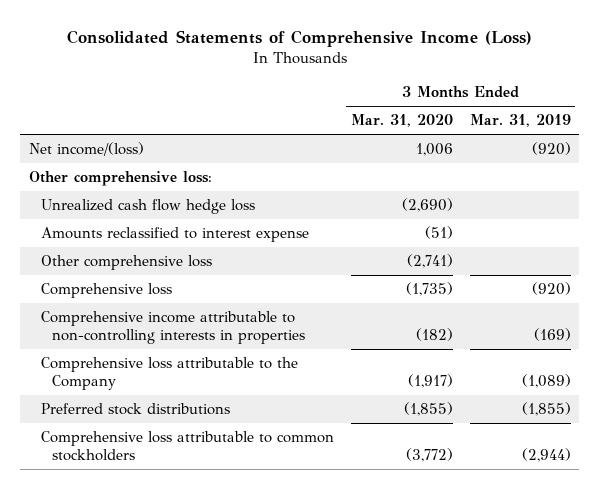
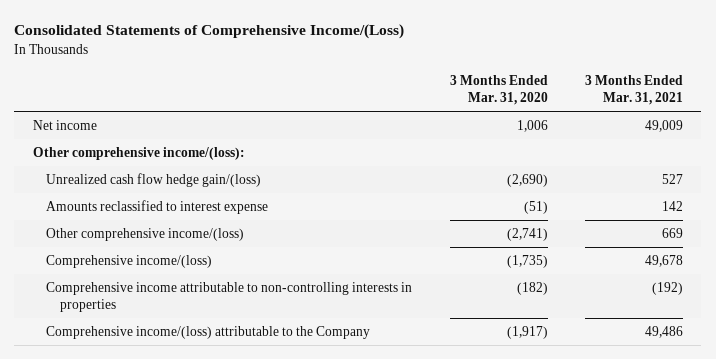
[66,30,532,48] Consolidated Statements of Comprehensive Income (Loss) -> [14,24,405,40] Consolidated Statements of Comprehensive Income/(Loss)
[469,114,571,128] Mar. 31, 2019 -> none
none -> [584,75,683,106] 3 Months Ended Mar. 31, 2021
[28,142,144,157] Net income/(loss) -> [32,120,97,131] Net income
[28,171,212,187] Other comprehensive loss: -> [32,147,245,161] Other comprehensive income/(loss):
[40,199,255,215] Unrealized cash flow hedge loss -> [46,173,262,188] Unrealized cash flow hedge gain/(loss)
[40,255,212,271] Other comprehensive loss -> [46,228,245,242] Other comprehensive income/(loss)
[40,283,172,299] Comprehensive loss -> [46,255,213,269] Comprehensive income/(loss)
[40,403,230,416] Preferred stock distributions -> none
[40,431,334,462] Comprehensive loss attributable to common stockholders -> none
[40,357,298,391] Comprehensive loss attributable to the Company -> [46,326,371,340] Comprehensive income/(loss) attributable to the Company

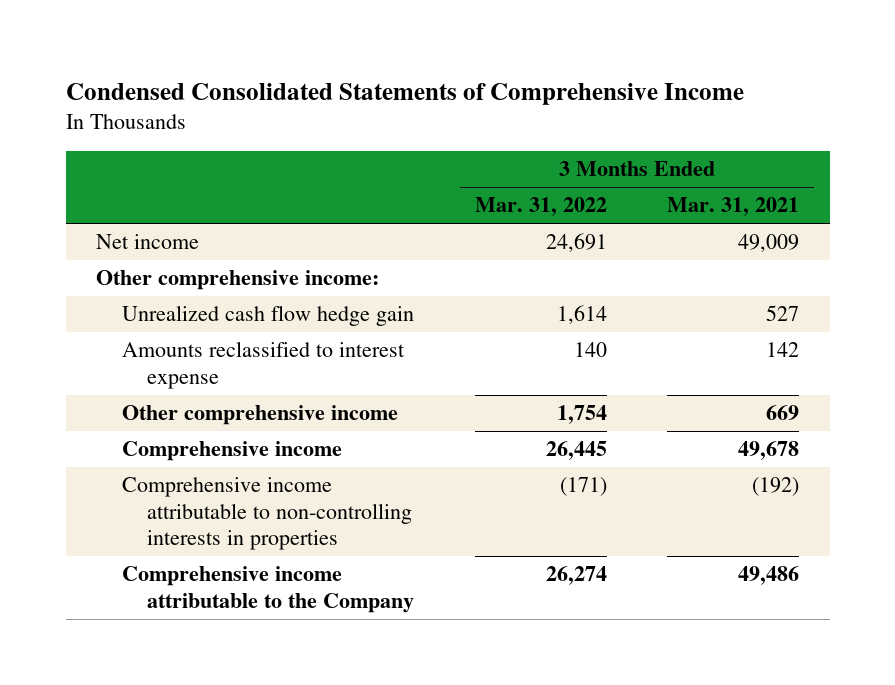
[14,24,405,40] Consolidated Statements of Comprehensive Income/(Loss) -> [65,82,744,105] Condensed Consolidated Statements of Comprehensive Income
[449,75,548,106] 3 Months Ended Mar. 31, 2020 -> none
none -> [474,197,607,217] Mar. 31, 2022
[32,147,245,161] Other comprehensive income/(loss): -> [95,270,379,291] Other comprehensive income:
[46,173,262,188] Unrealized cash flow hedge gain/(loss) -> [121,305,414,327] Unrealized cash flow hedge gain
[46,228,245,242] Other comprehensive income/(loss) -> [121,405,398,426] Other comprehensive income
[46,255,213,269] Comprehensive income/(loss) -> [121,441,342,462] Comprehensive income
[46,326,371,340] Comprehensive income/(loss) attributable to the Company -> [121,566,415,613] Comprehensive income attributable to the Company

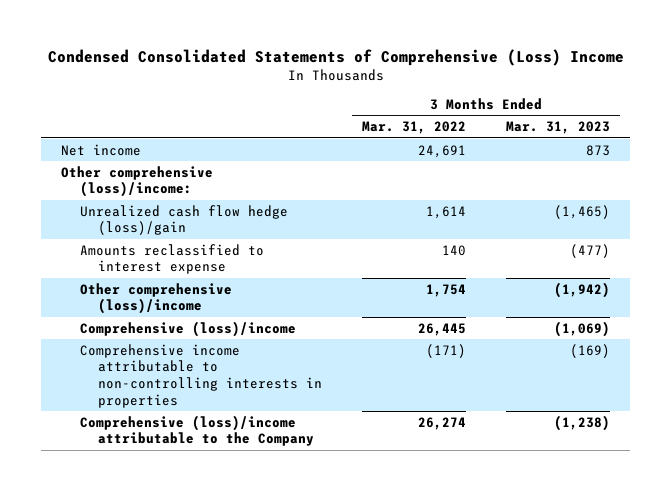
[65,82,744,105] Condensed Consolidated Statements of Comprehensive Income -> [47,49,624,67] Condensed Consolidated Statements of Comprehensive (Loss) Income
[667,197,800,217] Mar. 31, 2021 -> none
none -> [505,121,610,135] Mar. 31, 2023
[95,270,379,291] Other comprehensive income: -> [61,165,214,198] Other comprehensive (loss)/income:
[121,305,414,327] Unrealized cash flow hedge gain -> [79,204,288,236] Unrealized cash flow hedge (loss)/gain
[121,405,398,426] Other comprehensive income -> [79,282,232,315] Other comprehensive (loss)/income
[121,441,342,462] Comprehensive income -> [79,320,296,337] Comprehensive (loss)/income
[121,566,415,613] Comprehensive income attributable to the Company -> [79,414,315,447] Comprehensive (loss)/income attributable to the Company

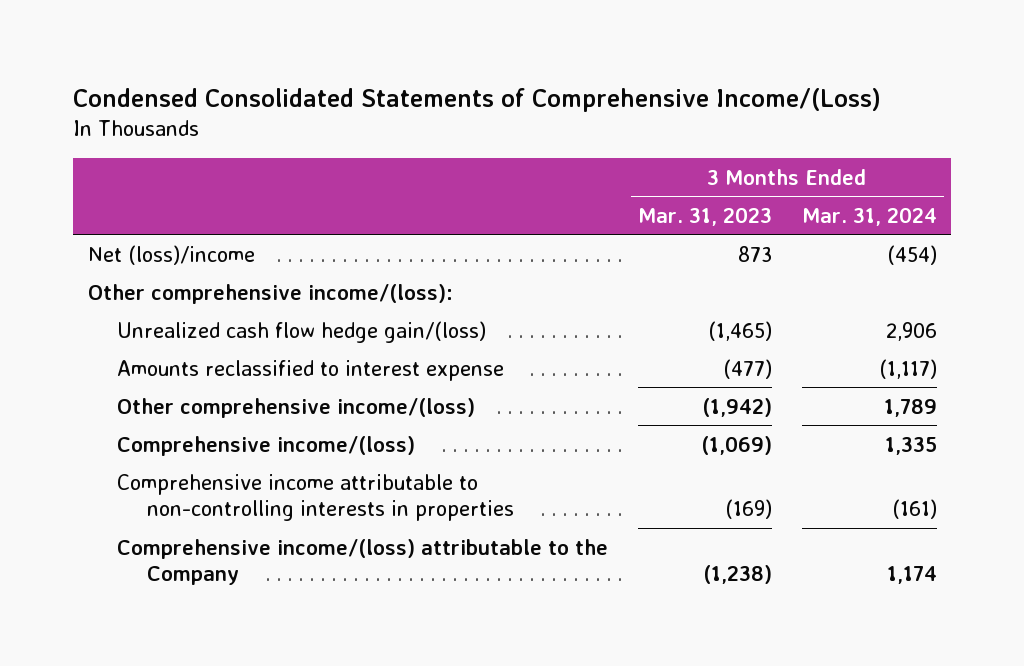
[47,49,624,67] Condensed Consolidated Statements of Comprehensive (Loss) Income -> [72,87,881,112] Condensed Consolidated Statements of Comprehensive Income/(Loss)
[362,121,467,135] Mar. 31, 2022 -> none
none -> [801,206,937,226] Mar. 31, 2024
[61,143,142,156] Net income -> [87,244,255,265] Net (loss)/income
[61,165,214,198] Other comprehensive (loss)/income: -> [87,283,453,304] Other comprehensive income/(loss):
[79,204,288,236] Unrealized cash flow hedge (loss)/gain -> [117,320,487,343] Unrealized cash flow hedge gain/(loss)
[79,282,232,315] Other comprehensive (loss)/income -> [117,397,476,418] Other comprehensive income/(loss)
[79,320,296,337] Comprehensive (loss)/income -> [117,435,416,456] Comprehensive income/(loss)
[79,414,315,447] Comprehensive (loss)/income attributable to the Company -> [117,538,609,586] Comprehensive income/(loss) attributable to the Company

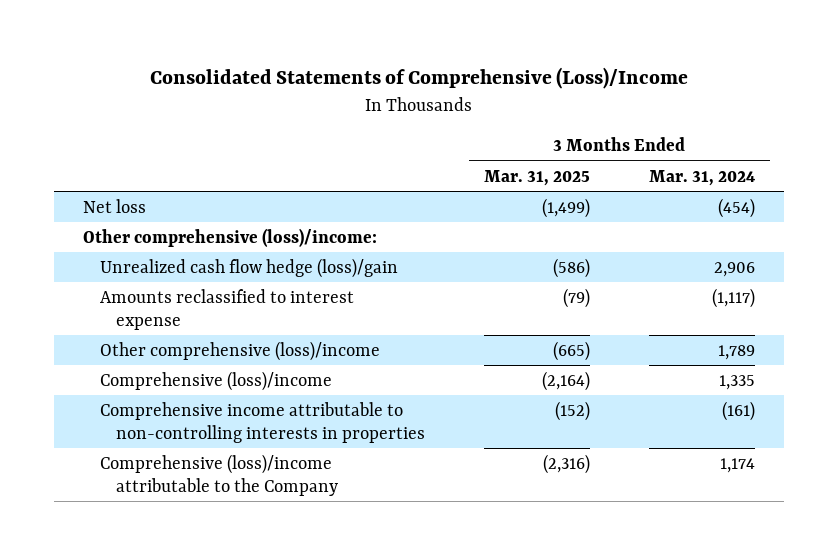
[72,87,881,112] Condensed Consolidated Statements of Comprehensive Income/(Loss) -> [149,67,688,90] Consolidated Statements of Comprehensive (Loss)/Income
[637,206,772,226] Mar. 31, 2023 -> none
none -> [484,169,591,186] Mar. 31, 2025
[87,244,255,265] Net (loss)/income -> [82,198,146,213] Net loss
[87,283,453,304] Other comprehensive income/(loss): -> [82,227,377,247] Other comprehensive (loss)/income:
[117,320,487,343] Unrealized cash flow hedge gain/(loss) -> [99,257,398,278] Unrealized cash flow hedge (loss)/gain
[117,397,476,418] Other comprehensive income/(loss) -> [99,340,380,361] Other comprehensive (loss)/income
[117,435,416,456] Comprehensive income/(loss) -> [99,370,332,391] Comprehensive (loss)/income
[117,538,609,586] Comprehensive income/(loss) attributable to the Company -> [99,453,339,496] Comprehensive (loss)/income attributable to the Company

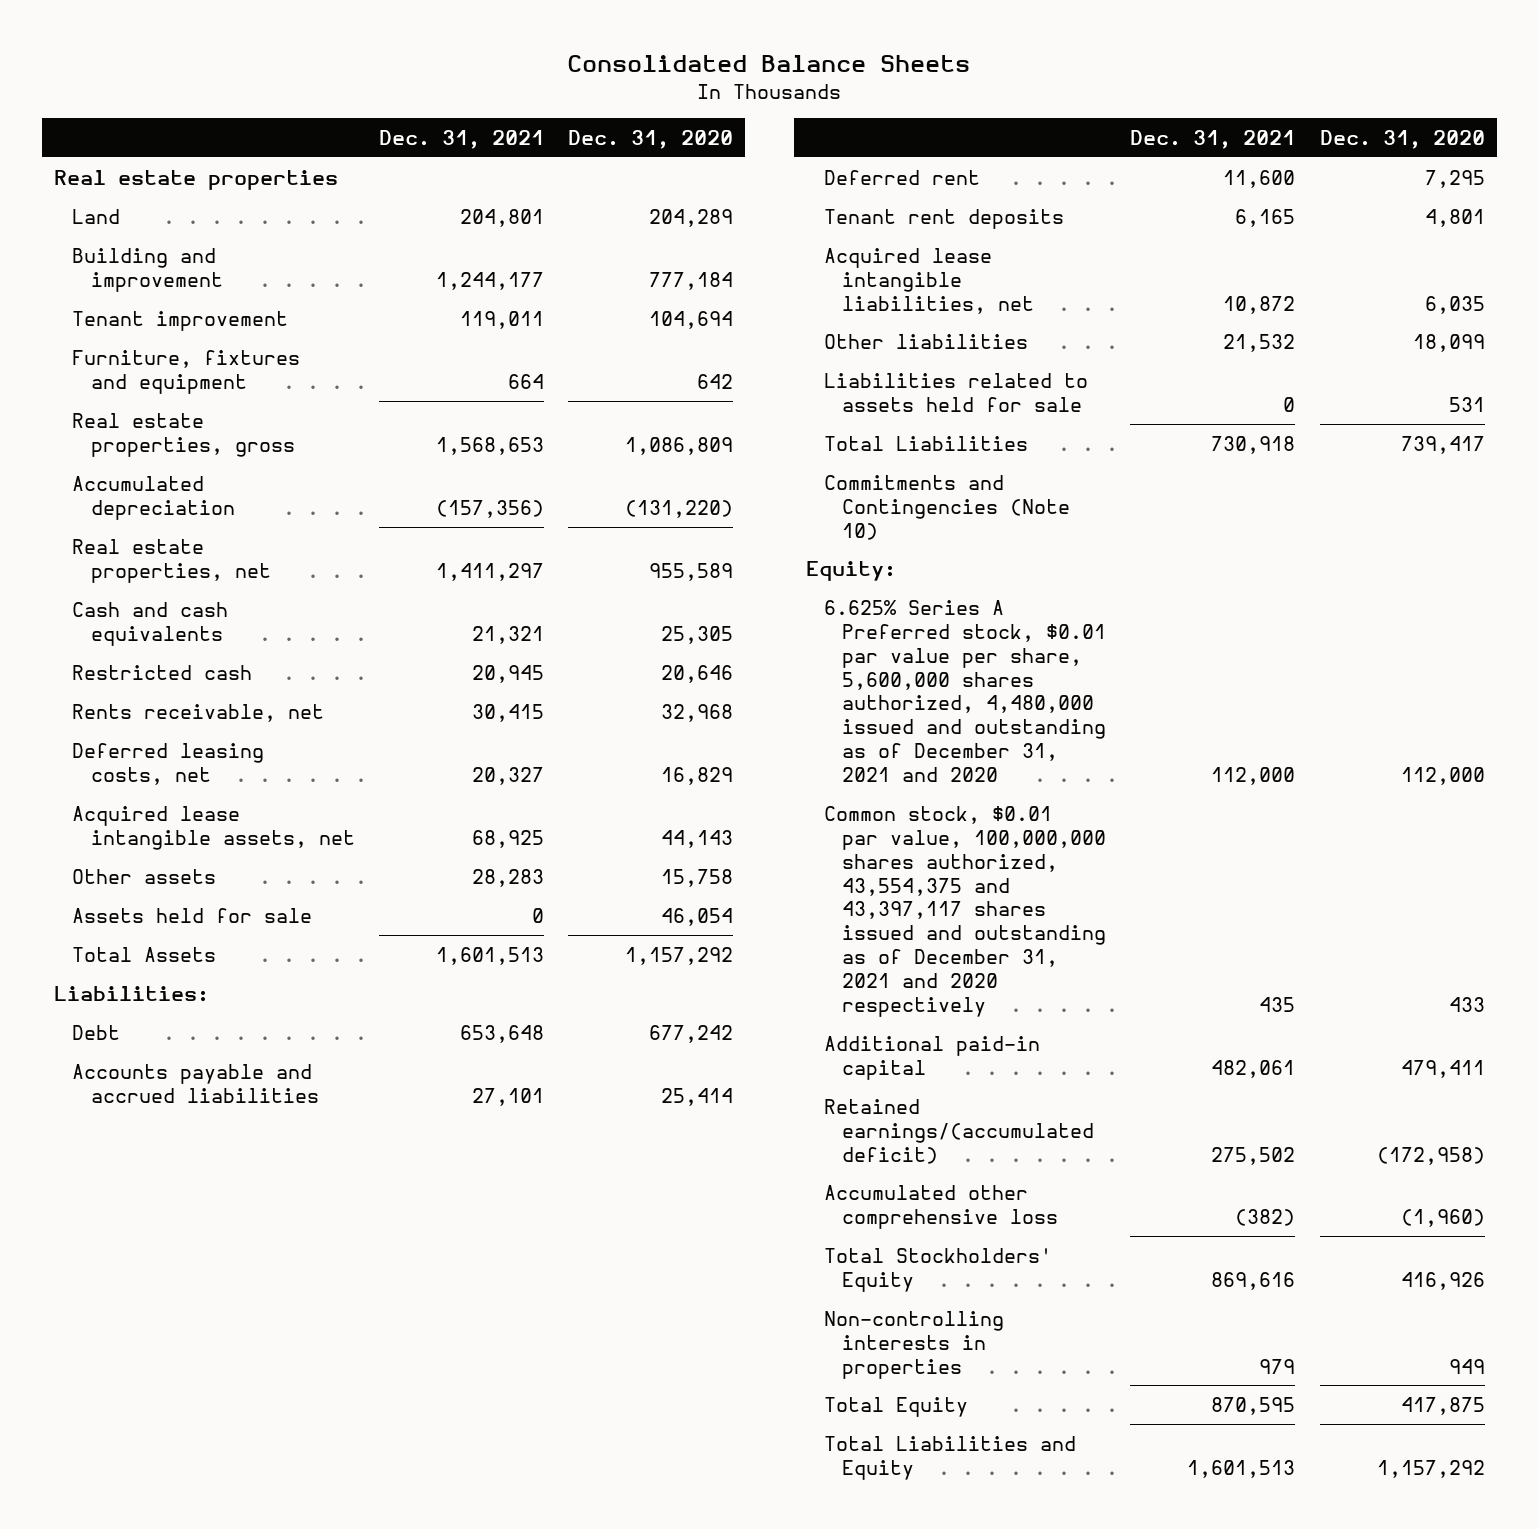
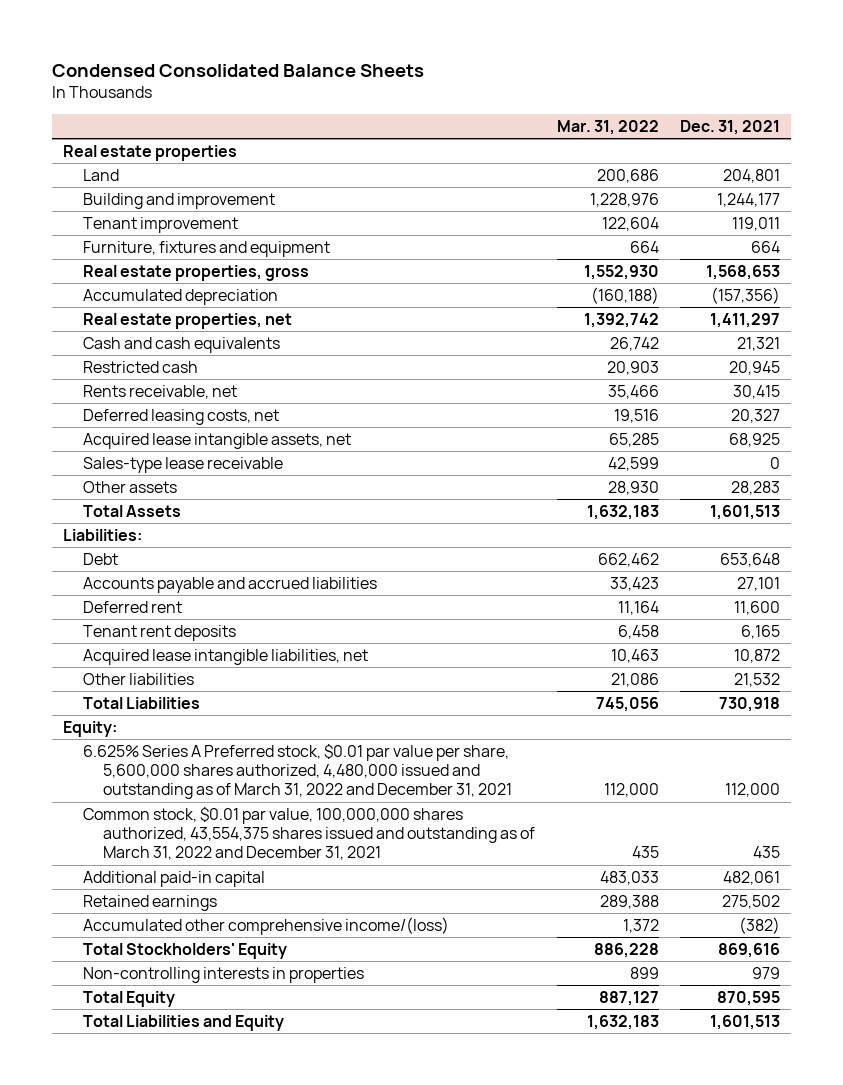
[567,55,971,73] Consolidated Balance Sheets -> [52,63,425,77] Condensed Consolidated Balance Sheets
[567,130,733,150] Dec. 31, 2020 -> none
none -> [556,120,659,136] Mar. 31, 2022
none -> [82,456,283,473] Sales-type lease receivable
[72,907,313,923] Assets held for sale -> none
[824,372,1089,412] Liabilities related to assets held for sale -> none
[824,474,1071,540] Commitments and Contingencies (Note 10) -> none
[824,599,1107,783] 6.625% Series A Preferred stock, $0.01 par value per share, 5,600,000 shares authorized, 4,480,000 issued and outstanding as of December 31, 2021 and 2020 -> [82,743,512,800] 6.625% Series A Preferred stock, $0.01 par value per share, 5,600,000 shares authorized, 4,480,000 issued and outstanding as of March 31, 2022 and December 31, 2021
[824,805,1107,1018] Common stock, $0.01 par value, 100,000,000 shares authorized, 43,554,375 and 43,397,117 shares issued and outstanding as of December 31, 2021 and 2020 respectively -> [82,806,535,861] Common stock, $0.01 par value, 100,000,000 shares authorized, 43,554,375 shares issued and outstanding as of March 31, 2022 and December 31, 2021
[824,1098,1095,1164] Retained earnings/(accumulated deficit) -> [82,894,217,911] Retained earnings
[824,1184,1059,1229] Accumulated other comprehensive loss -> [82,916,449,935] Accumulated other comprehensive income/(loss)

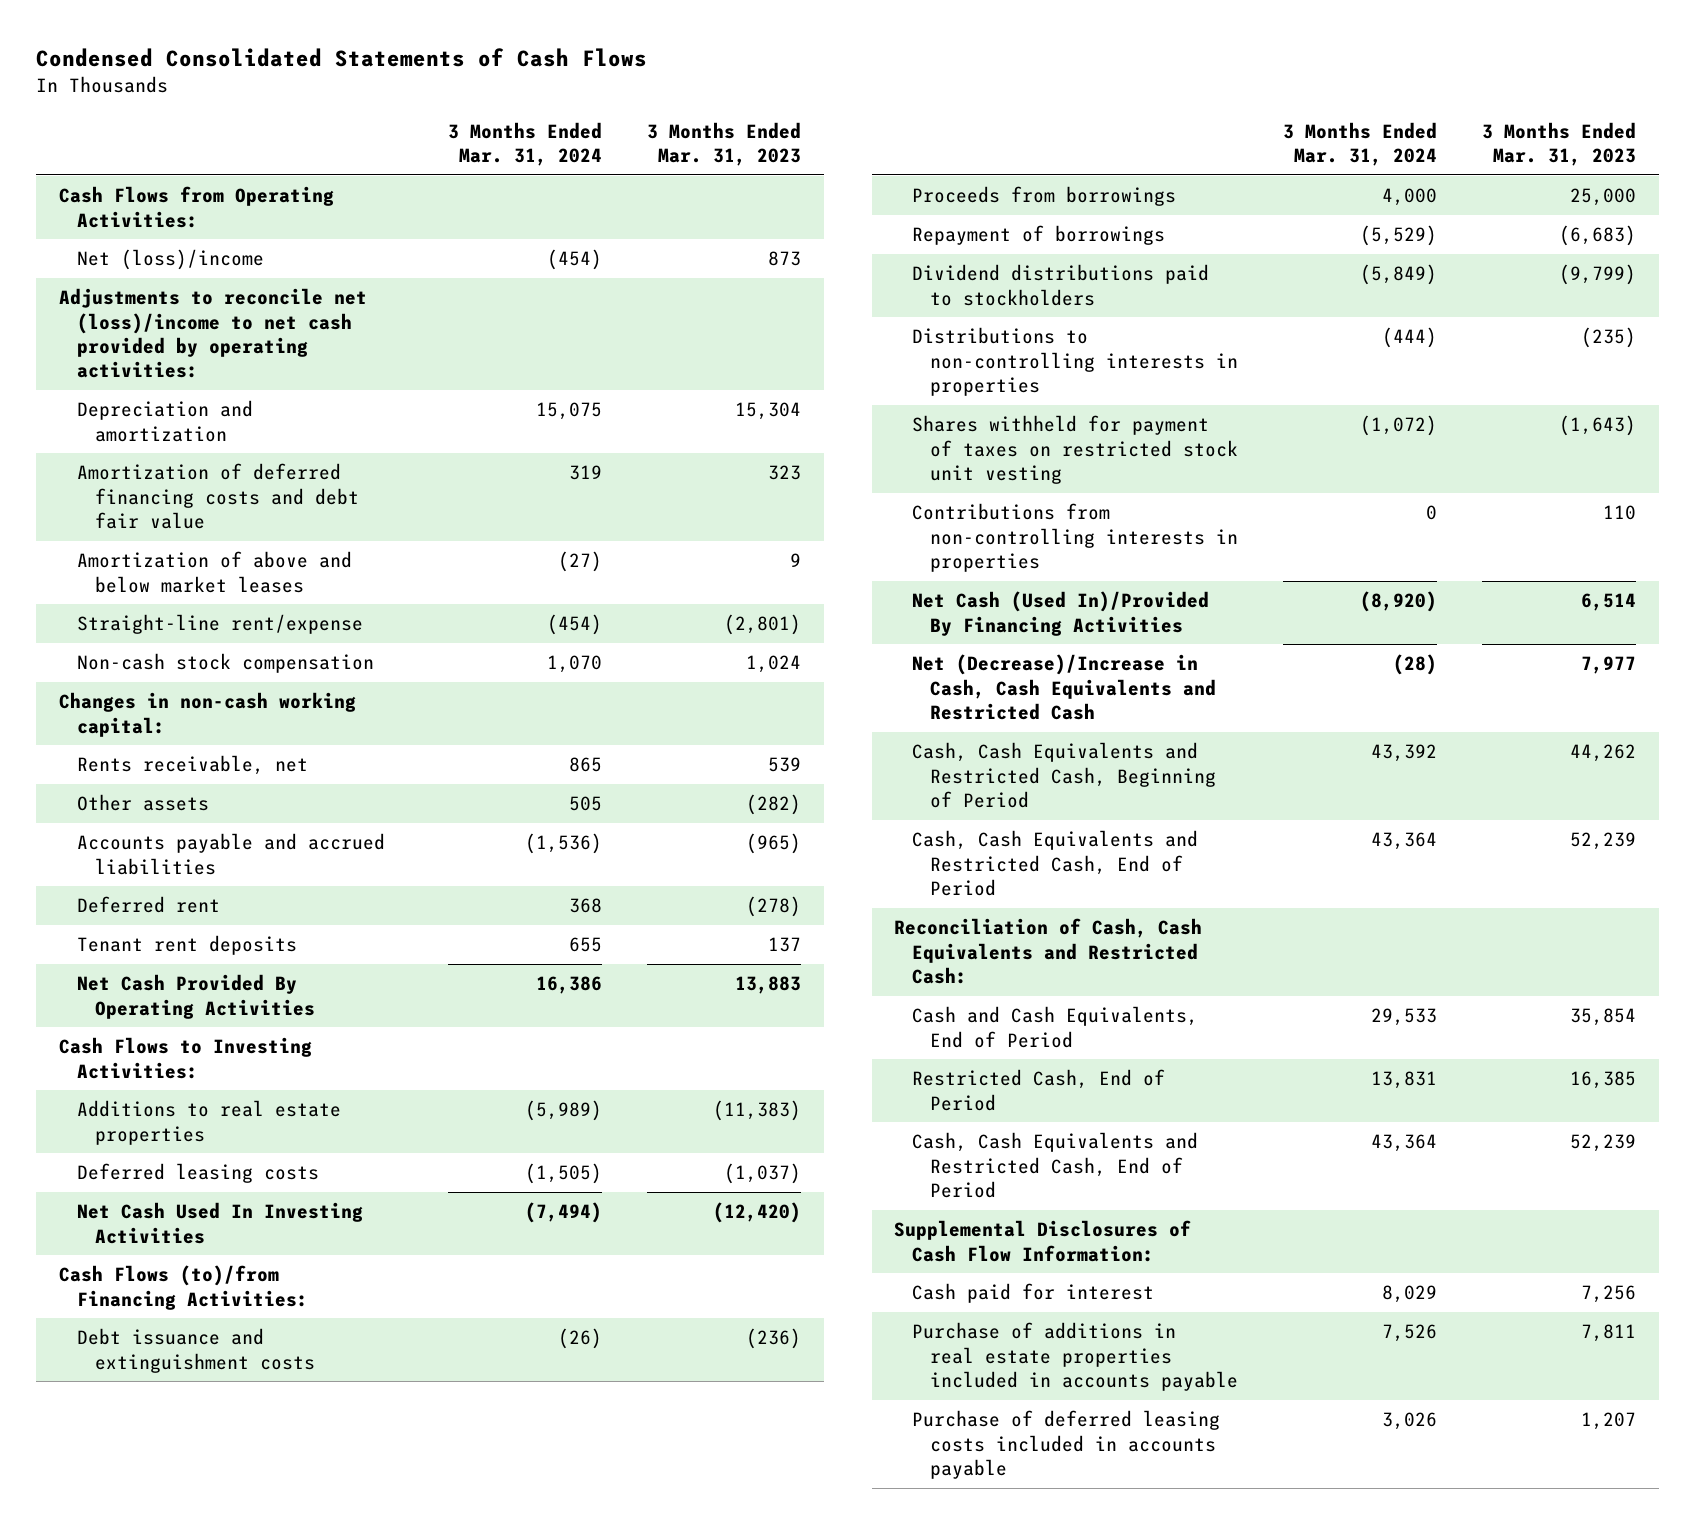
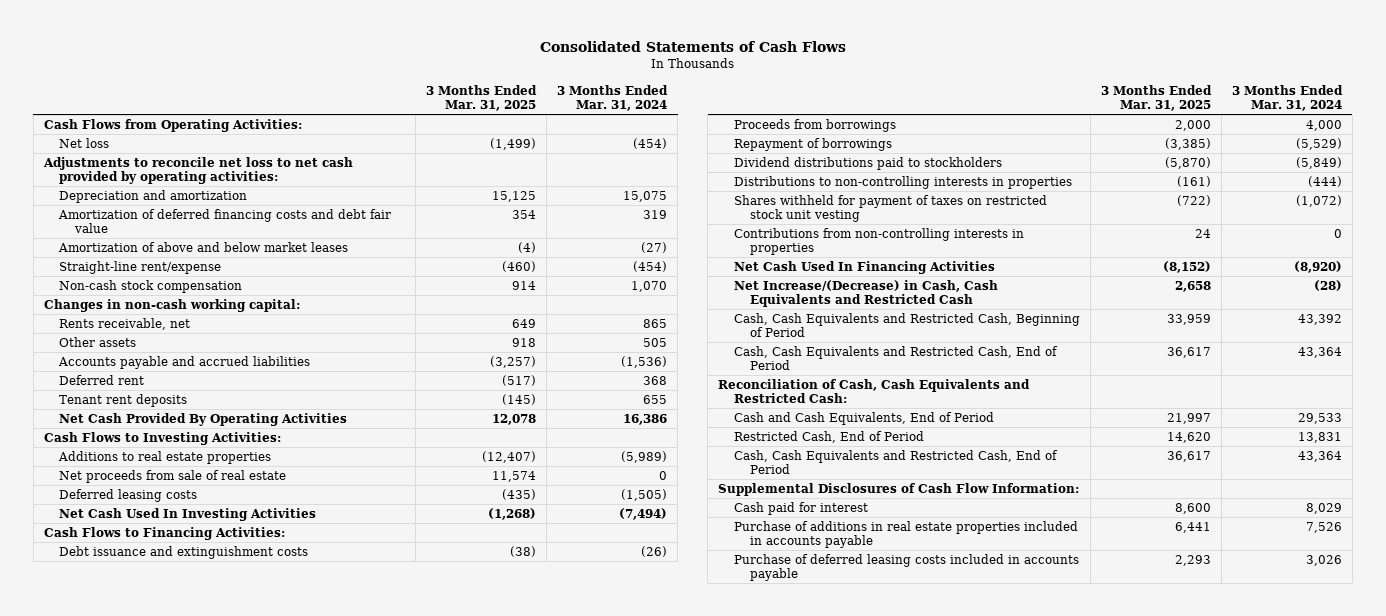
[36,48,648,68] Condensed Consolidated Statements of Cash Flows -> [539,41,846,53] Consolidated Statements of Cash Flows
[647,121,802,166] 3 Months Ended Mar. 31, 2023 -> none
none -> [426,84,538,111] 3 Months Ended Mar. 31, 2025
[76,249,264,271] Net (loss)/income -> [59,138,110,149] Net loss
[58,288,367,379] Adjustments to reconcile net (loss)/income to net cash provided by operating activities: -> [42,157,353,185] Adjustments to reconcile net loss to net cash provided by operating activities:
none -> [59,470,287,484] Net proceeds from sale of real estate
[58,1265,308,1310] Cash Flows (to)/from Financing Activities: -> [43,527,285,541] Cash Flows to Financing Activities:
[912,591,1210,636] Net Cash (Used In)/Provided By Financing Activities -> [734,261,996,275] Net Cash Used In Financing Activities
[912,654,1217,720] Net (Decrease)/Increase in Cash, Cash Equivalents and Restricted Cash -> [734,280,999,308] Net Increase/(Decrease) in Cash, Cash Equivalents and Restricted Cash

